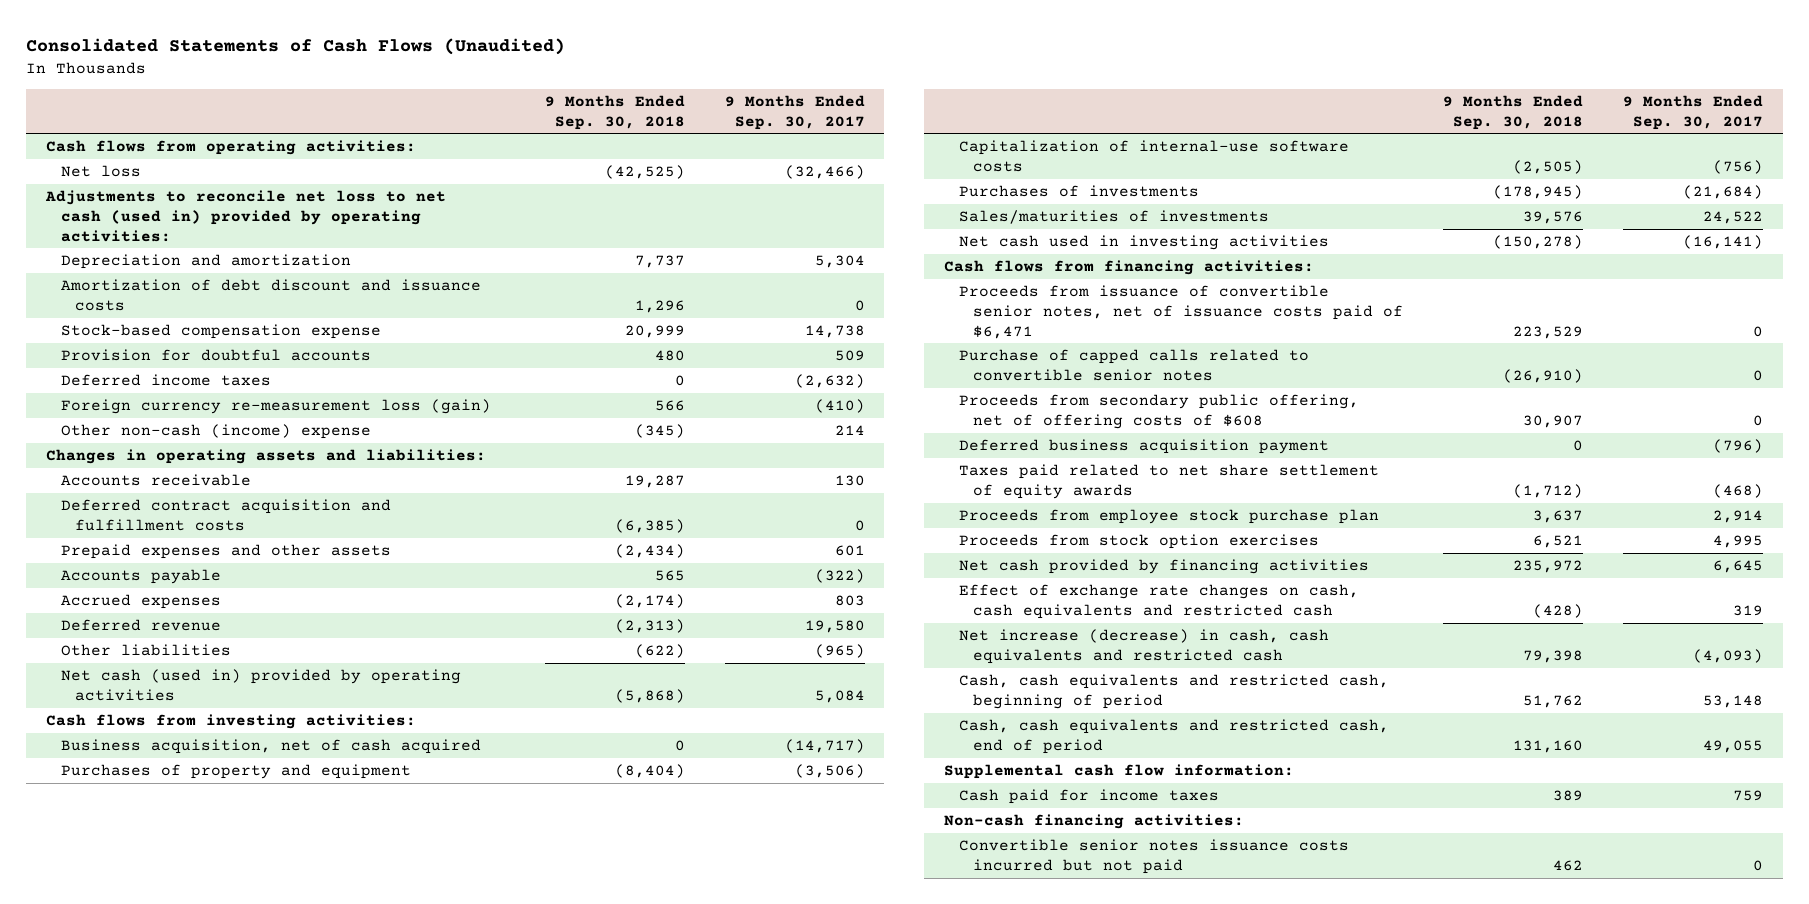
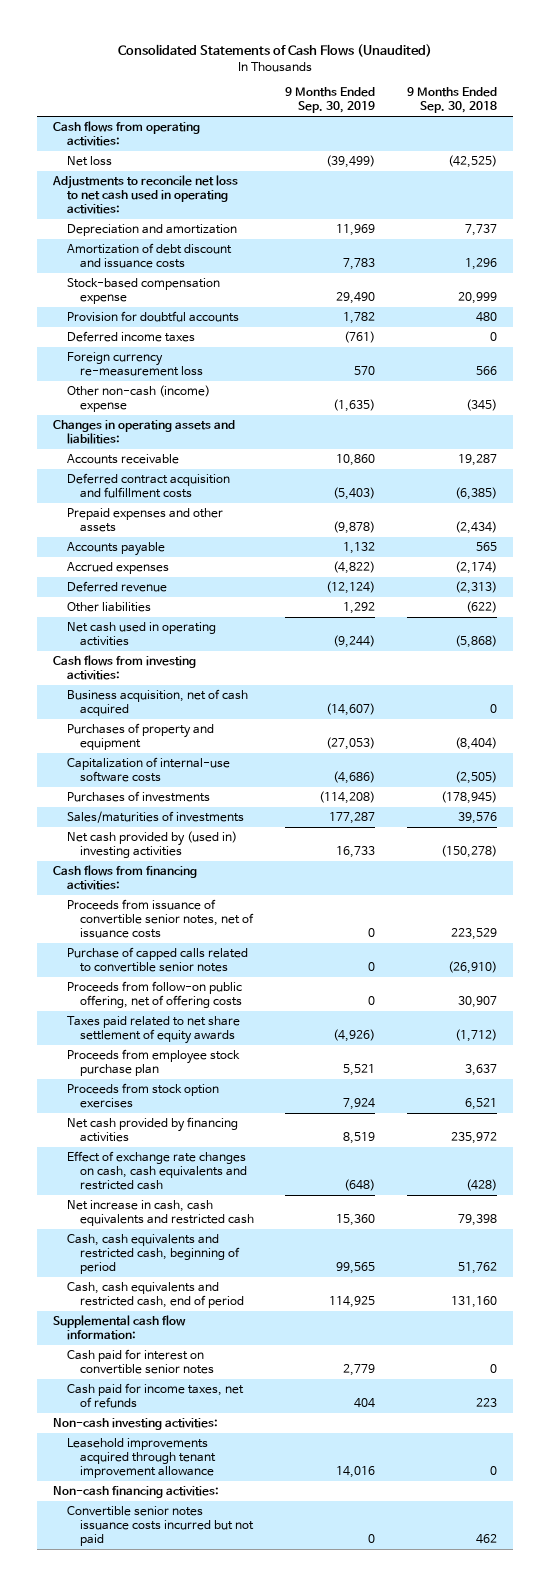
[724,94,865,130] 9 Months Ended Sep. 30, 2017 -> none
none -> [285,87,376,114] 9 Months Ended Sep. 30, 2019
[45,190,447,242] Adjustments to reconcile net loss to net cash (used in) provided by operating activities: -> [52,174,239,215] Adjustments to reconcile net loss to net cash used in operating activities:
[60,399,491,415] Foreign currency re-measurement loss (gain) -> [66,351,203,377] Foreign currency re-measurement loss
[60,669,461,701] Net cash (used in) provided by operating activities -> [66,621,216,647] Net cash used in operating activities
[958,235,1329,251] Net cash used in investing activities -> [66,830,237,859] Net cash provided by (used in) investing activities
[958,285,1404,339] Proceeds from issuance of convertible senior notes, net of issuance costs paid of $6,471 -> [66,898,254,939] Proceeds from issuance of convertible senior notes, net of issuance costs
[958,439,1329,455] Deferred business acquisition payment -> none
[958,394,1359,429] Proceeds from secondary public offering, net of offering costs of $608 -> [66,980,242,1009] Proceeds from follow-on public offering, net of offering costs
[958,629,1329,664] Net increase (decrease) in cash, cash equivalents and restricted cash -> [66,1199,254,1227] Net increase in cash, cash equivalents and restricted cash
none -> [66,1348,214,1375] Cash paid for interest on convertible senior notes
[958,789,1219,805] Cash paid for income taxes -> [66,1382,244,1409] Cash paid for income taxes, net of refunds
[1552,790,1583,802] 389 -> [476,1398,498,1408] 223
none -> [53,1417,219,1430] Non-cash investing activities:
none -> [66,1437,216,1479] Leasehold improvements acquired through tenant improvement allowance

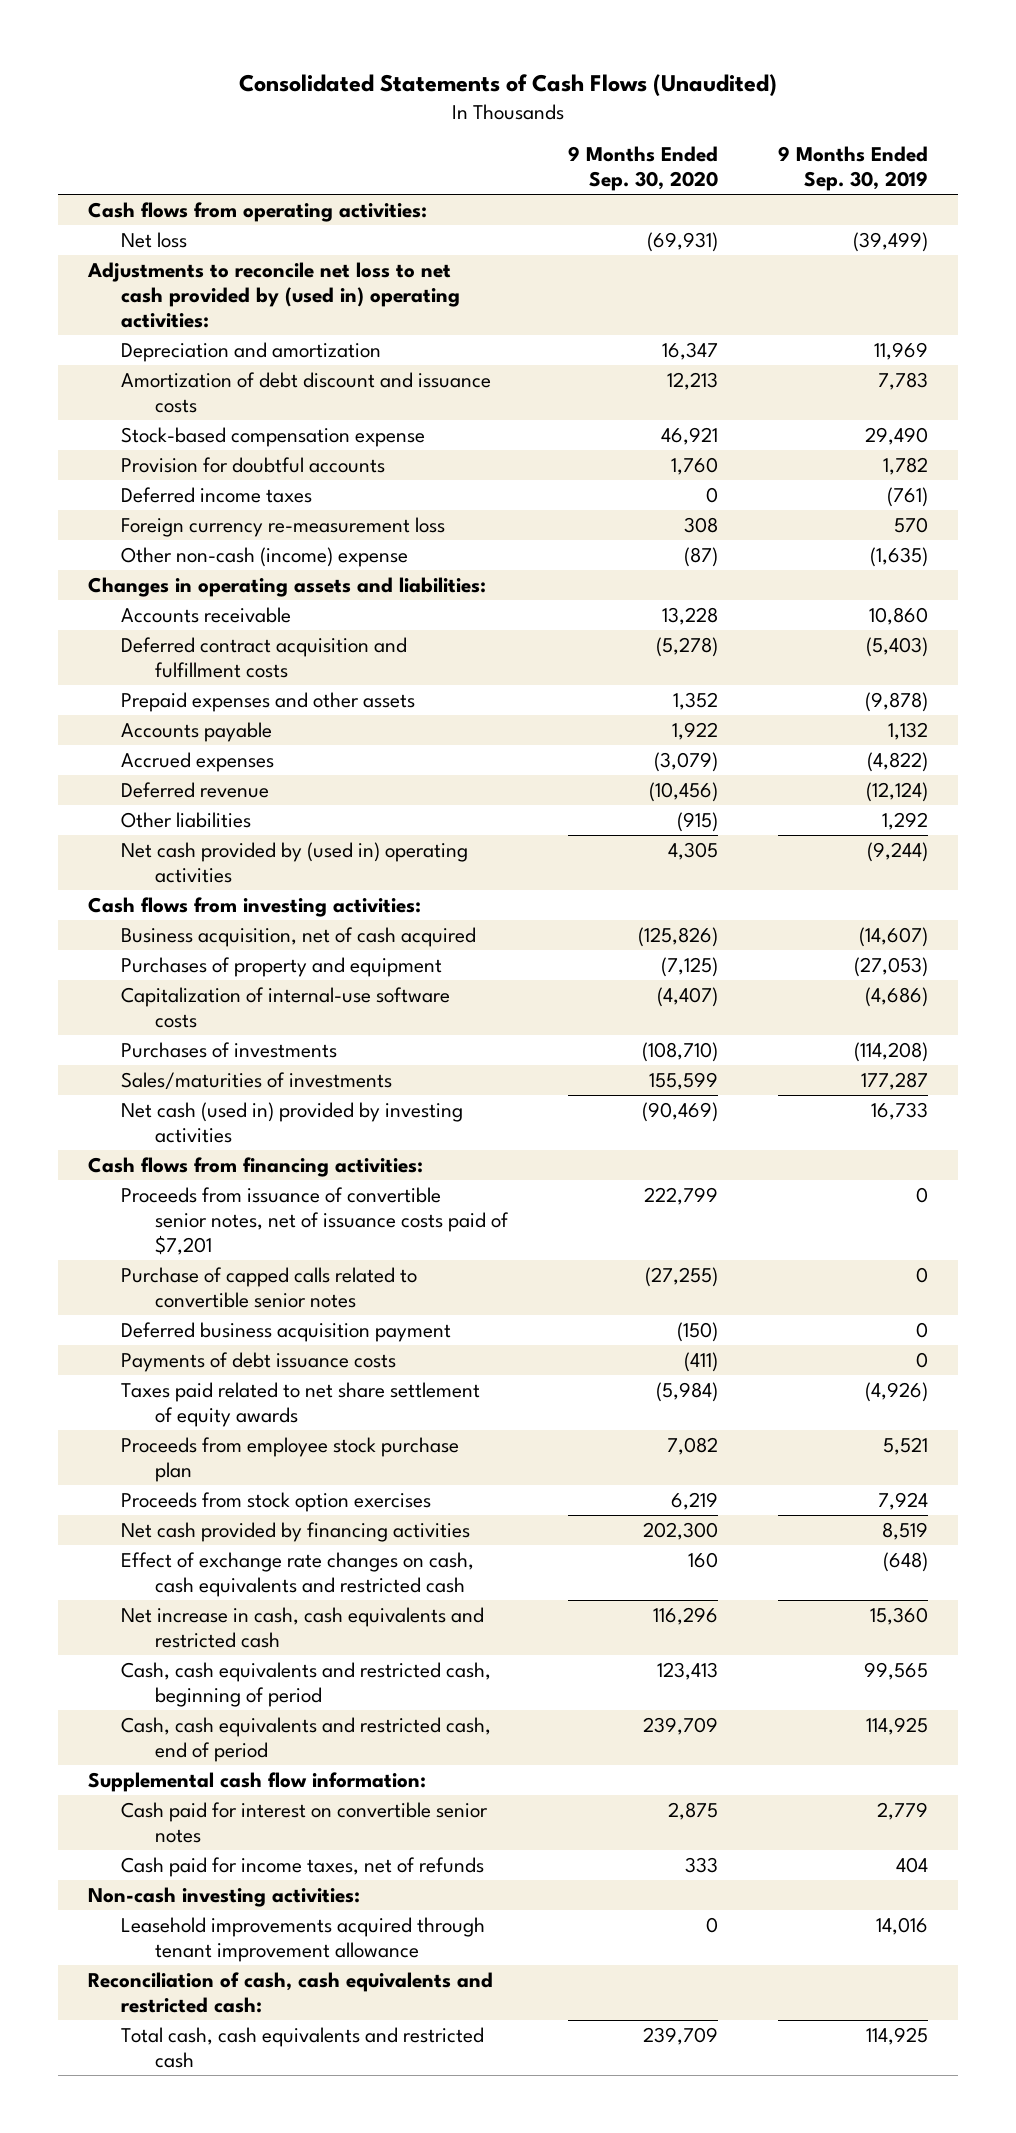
[407,87,498,114] 9 Months Ended Sep. 30, 2018 -> none
none -> [567,146,718,192] 9 Months Ended Sep. 30, 2020
[52,174,239,215] Adjustments to reconcile net loss to net cash used in operating activities: -> [87,261,461,328] Adjustments to reconcile net loss to net cash provided by (used in) operating activities:
[66,621,216,647] Net cash used in operating activities -> [121,841,469,883] Net cash provided by (used in) operating activities
[66,830,237,859] Net cash provided by (used in) investing activities -> [121,1101,464,1143] Net cash (used in) provided by investing activities
[66,898,254,939] Proceeds from issuance of convertible senior notes, net of issuance costs -> [121,1186,509,1255] Proceeds from issuance of convertible senior notes, net of issuance costs paid of $7,201
[66,980,242,1009] Proceeds from follow-on public offering, net of offering costs -> none
none -> [121,1321,452,1342] Deferred business acquisition payment
none -> [121,1351,397,1372] Payments of debt issuance costs
[53,1485,220,1498] Non-cash financing activities: -> none
[66,1505,254,1547] Convertible senior notes issuance costs incurred but not paid -> none
none -> [88,1971,494,2013] Reconciliation of cash, cash equivalents and restricted cash:
none -> [121,2026,485,2068] Total cash, cash equivalents and restricted cash

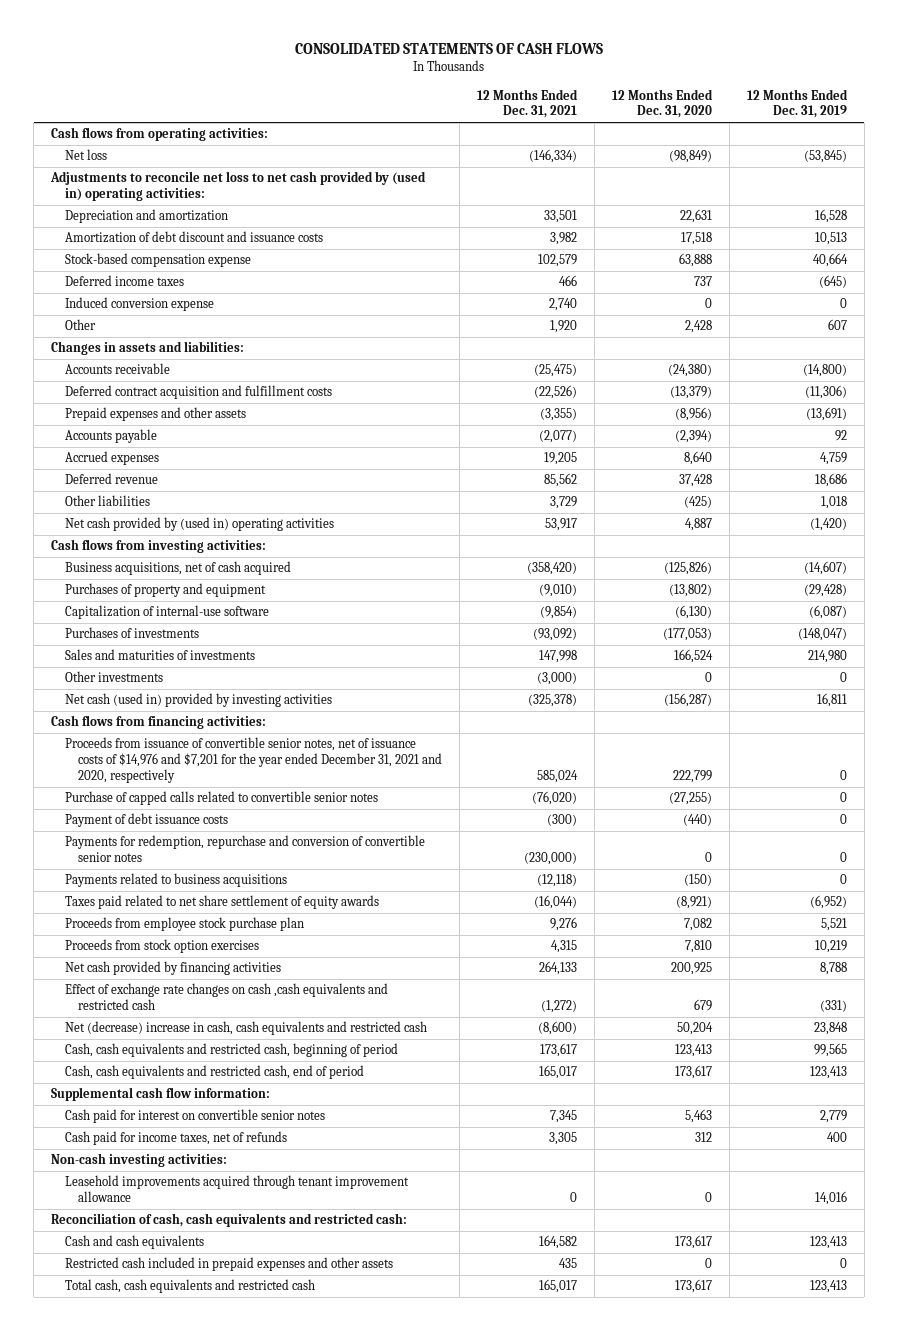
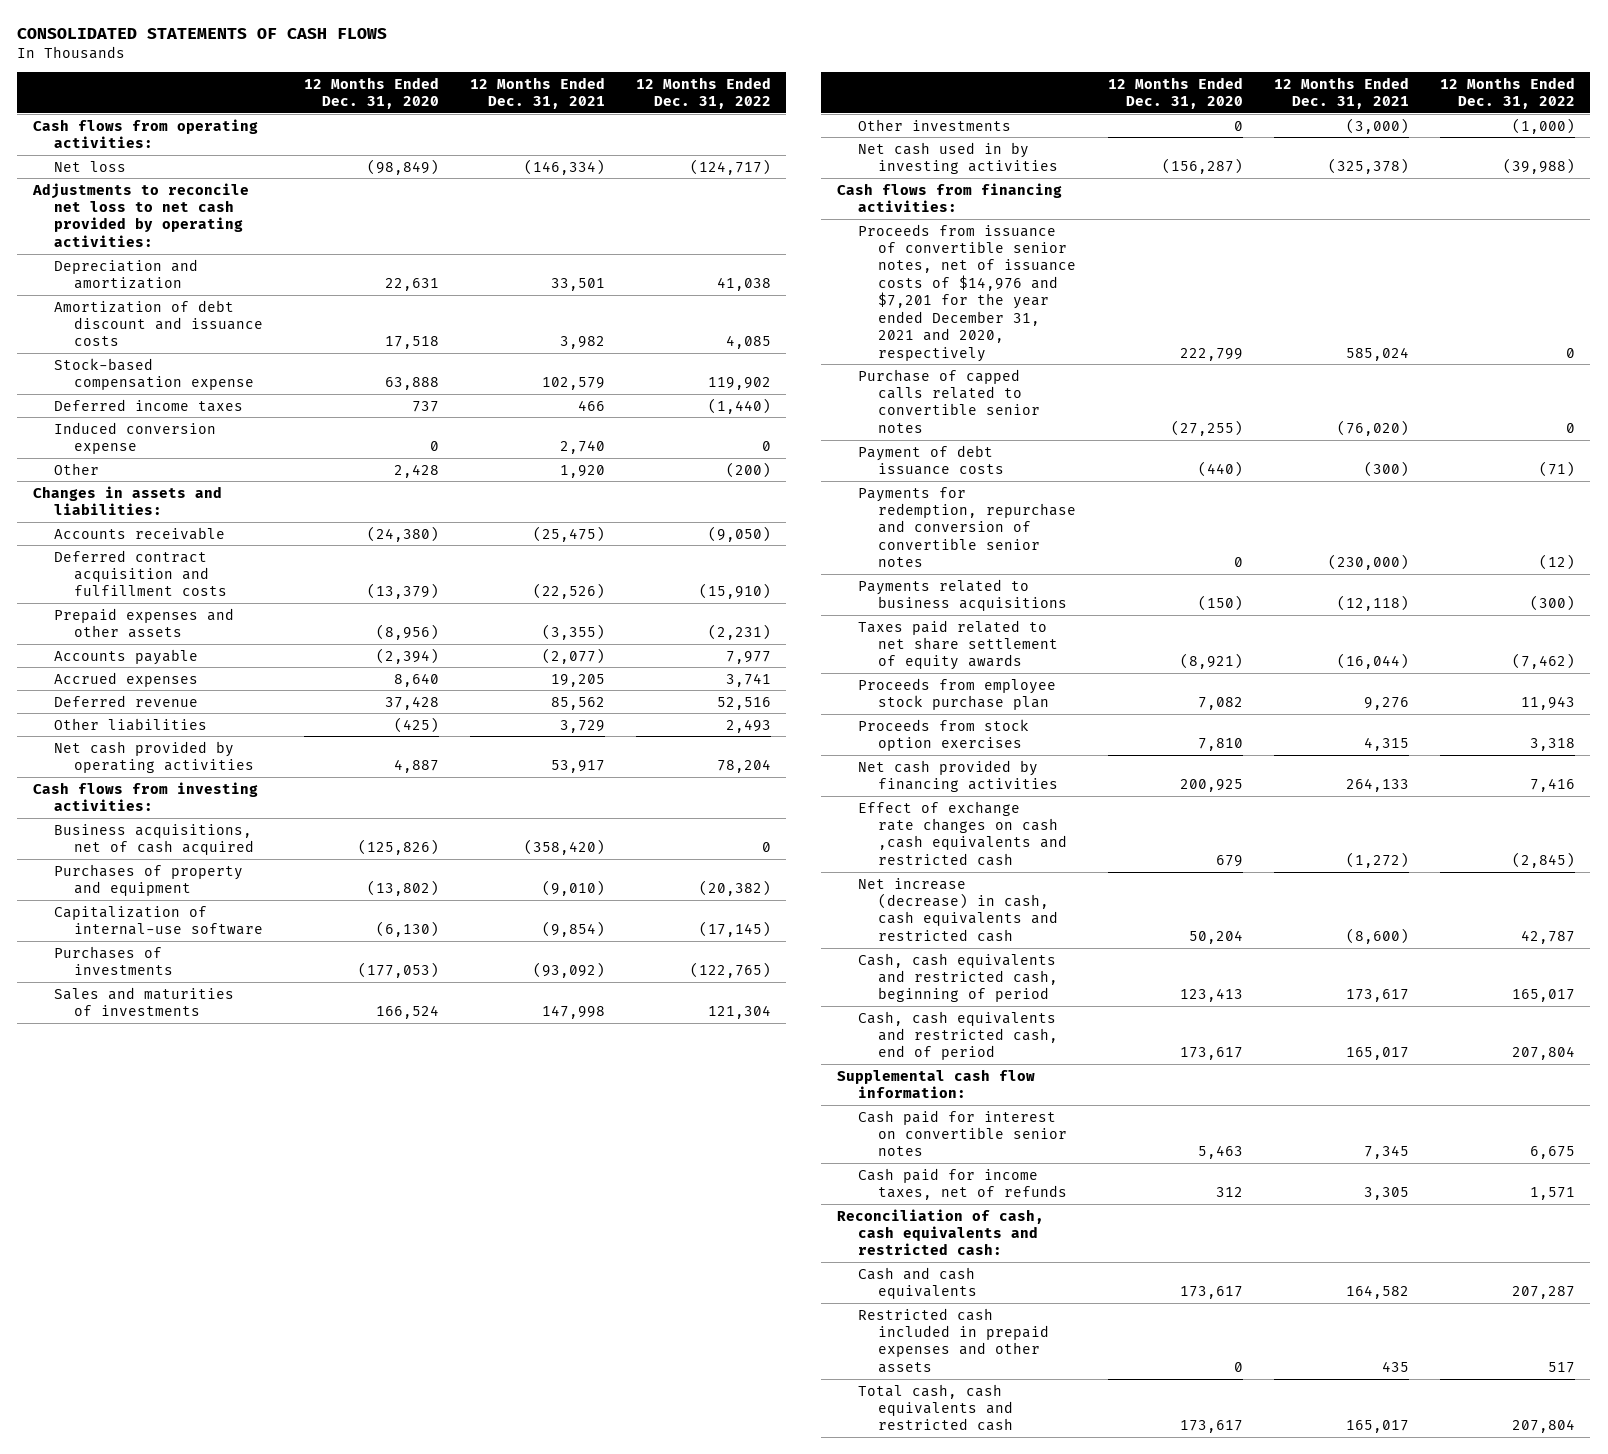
[746,88,848,119] 12 Months Ended Dec. 31, 2019 -> none
none -> [635,76,771,110] 12 Months Ended Dec. 31, 2022
[50,171,427,202] Adjustments to reconcile net loss to net cash provided by (used in) operating activities: -> [31,182,249,247] Adjustments to reconcile net loss to net cash provided by operating activities:
[64,517,334,532] Net cash provided by (used in) operating activities -> [53,740,255,773] Net cash provided by operating activities
[64,693,332,708] Net cash (used in) provided by investing activities -> [857,141,1059,174] Net cash used in by investing activities
[64,1021,427,1036] Net (decrease) increase in cash, cash equivalents and restricted cash -> [857,877,1059,942] Net increase (decrease) in cash, cash equivalents and restricted cash
[51,1153,228,1168] Non-cash investing activities: -> none
[64,1175,409,1203] Leasehold improvements acquired through tenant improvement allowance -> none

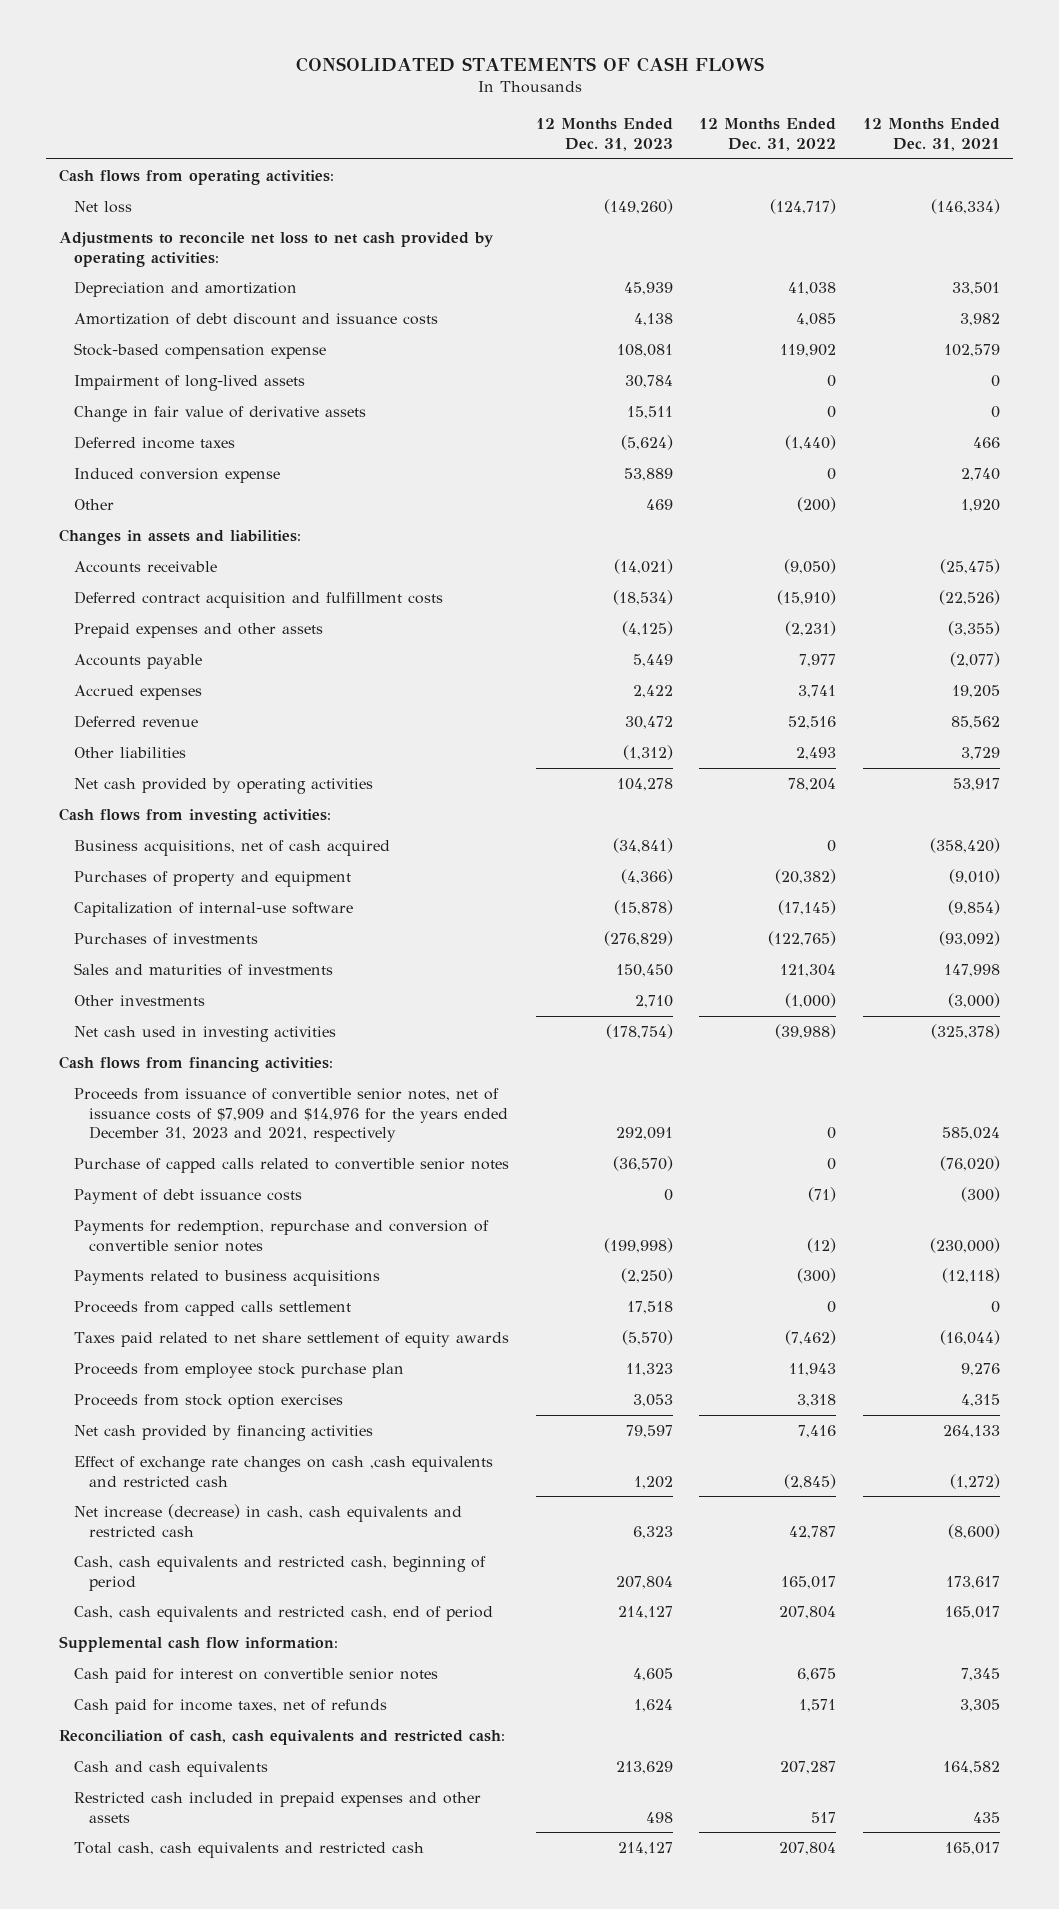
[303,76,439,110] 12 Months Ended Dec. 31, 2020 -> none
none -> [535,118,673,151] 12 Months Ended Dec. 31, 2023
none -> [74,374,306,391] Impairment of long-lived assets
none -> [74,405,367,422] Change in fair value of derivative assets
[857,141,1059,174] Net cash used in by investing activities -> [74,1025,337,1042] Net cash used in investing activities
[857,223,1077,362] Proceeds from issuance of convertible senior notes, net of issuance costs of $14,976 and $7,201 for the year ended December 31, 2021 and 2020, respectively -> [74,1087,508,1143] Proceeds from issuance of convertible senior notes, net of issuance costs of $7,909 and $14,976 for the years ended December 31, 2023 and 2021, respectively
none -> [74,1300,352,1316] Proceeds from capped calls settlement

